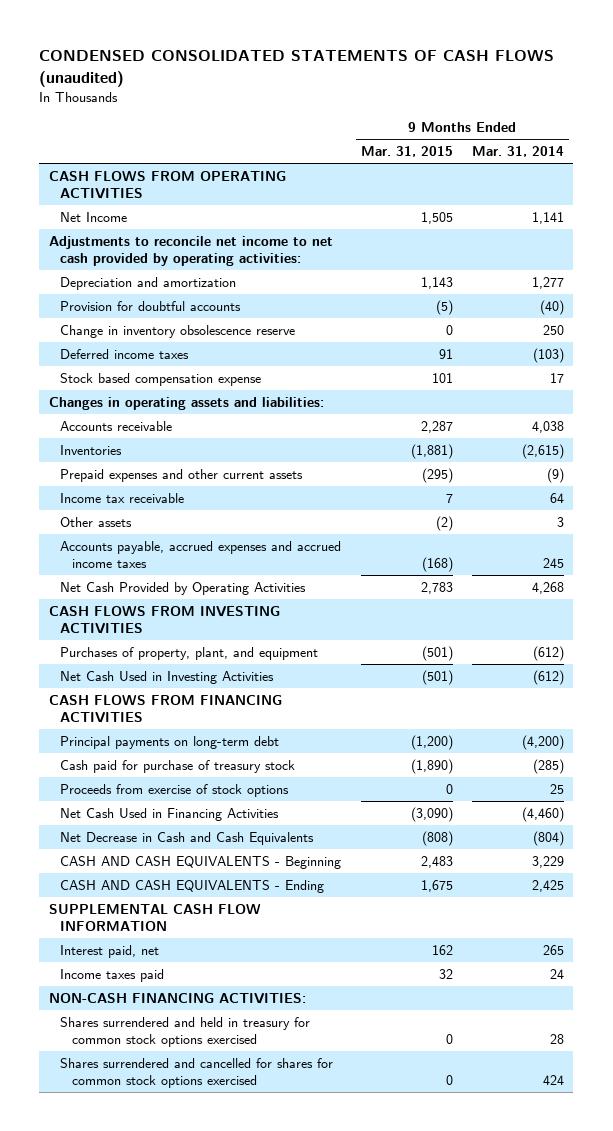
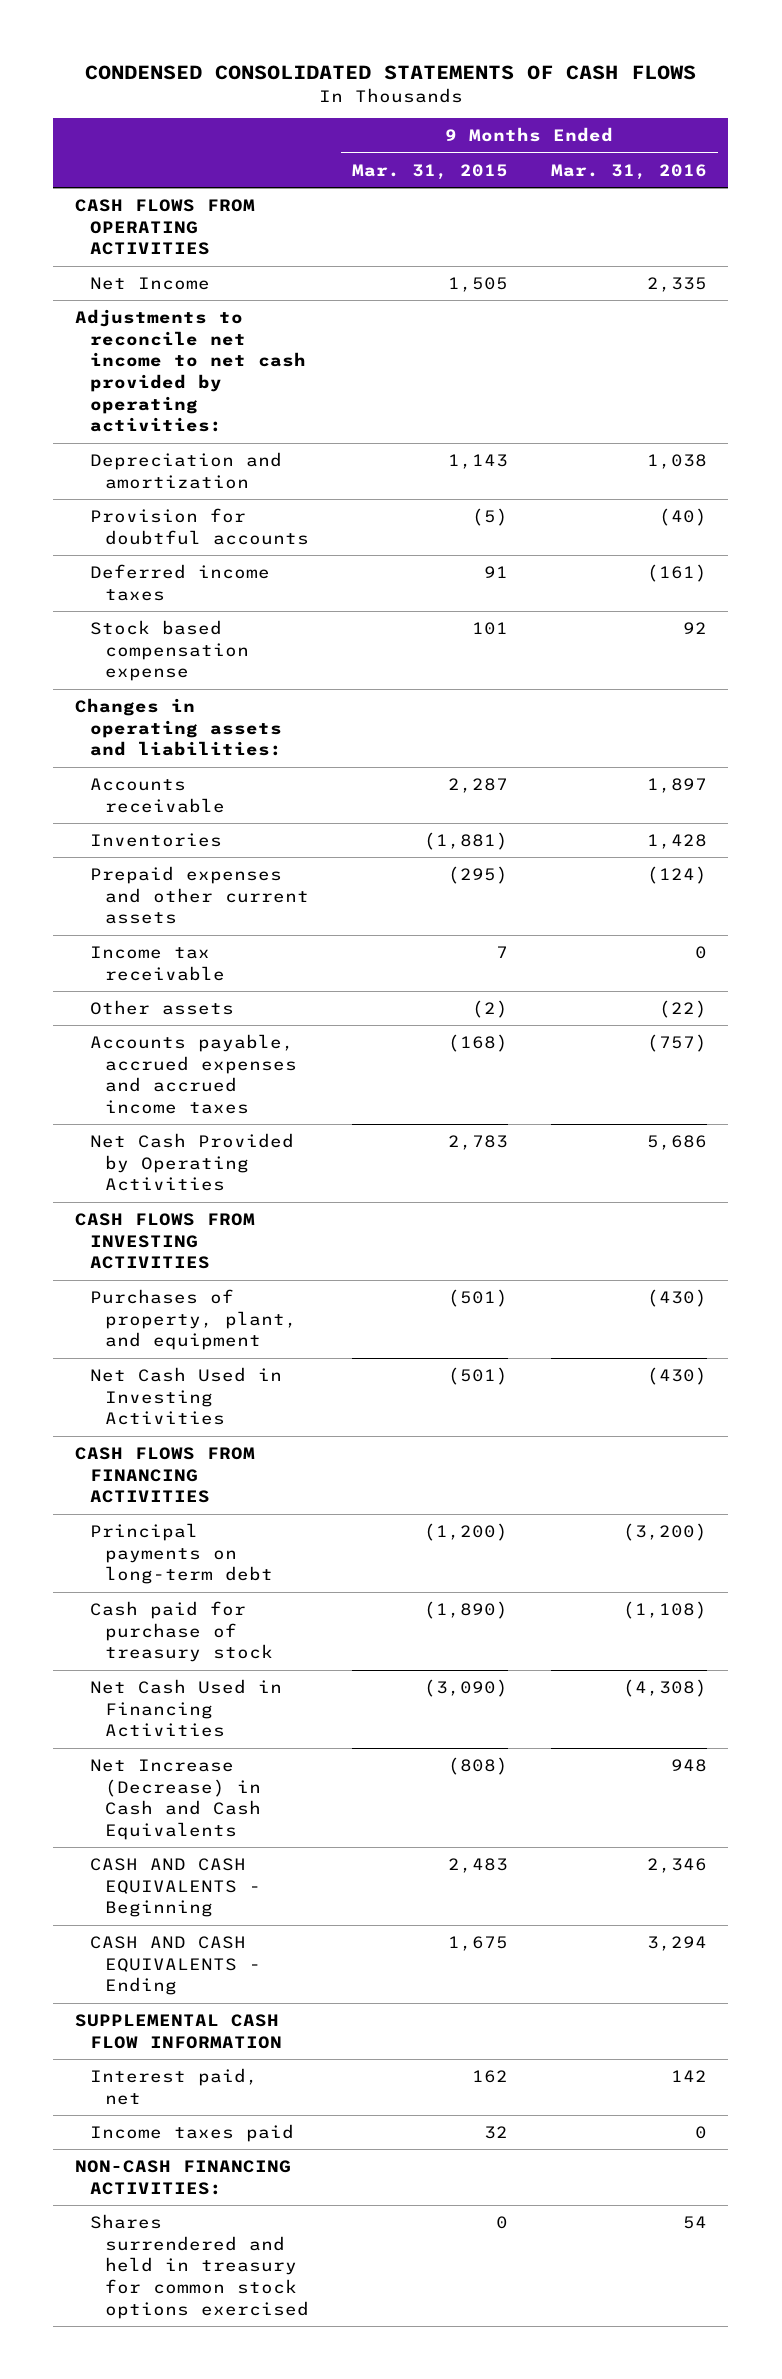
[39,50,555,87] CONDENSED CONSOLIDATED STATEMENTS OF CASH FLOWS (unaudited) -> [84,65,696,81] CONDENSED CONSOLIDATED STATEMENTS OF CASH FLOWS
[471,146,564,158] Mar. 31, 2014 -> none
none -> [550,163,707,180] Mar. 31, 2016
[60,324,296,338] Change in inventory obsolescence reserve -> none
[60,783,290,797] Proceeds from exercise of stock options -> none
[60,831,315,845] Net Decrease in Cash and Cash Equivalents -> [89,1759,261,1840] Net Increase (Decrease) in Cash and Cash Equivalents
[60,1057,334,1088] Shares surrendered and cancelled for shares for common stock options exercised -> none

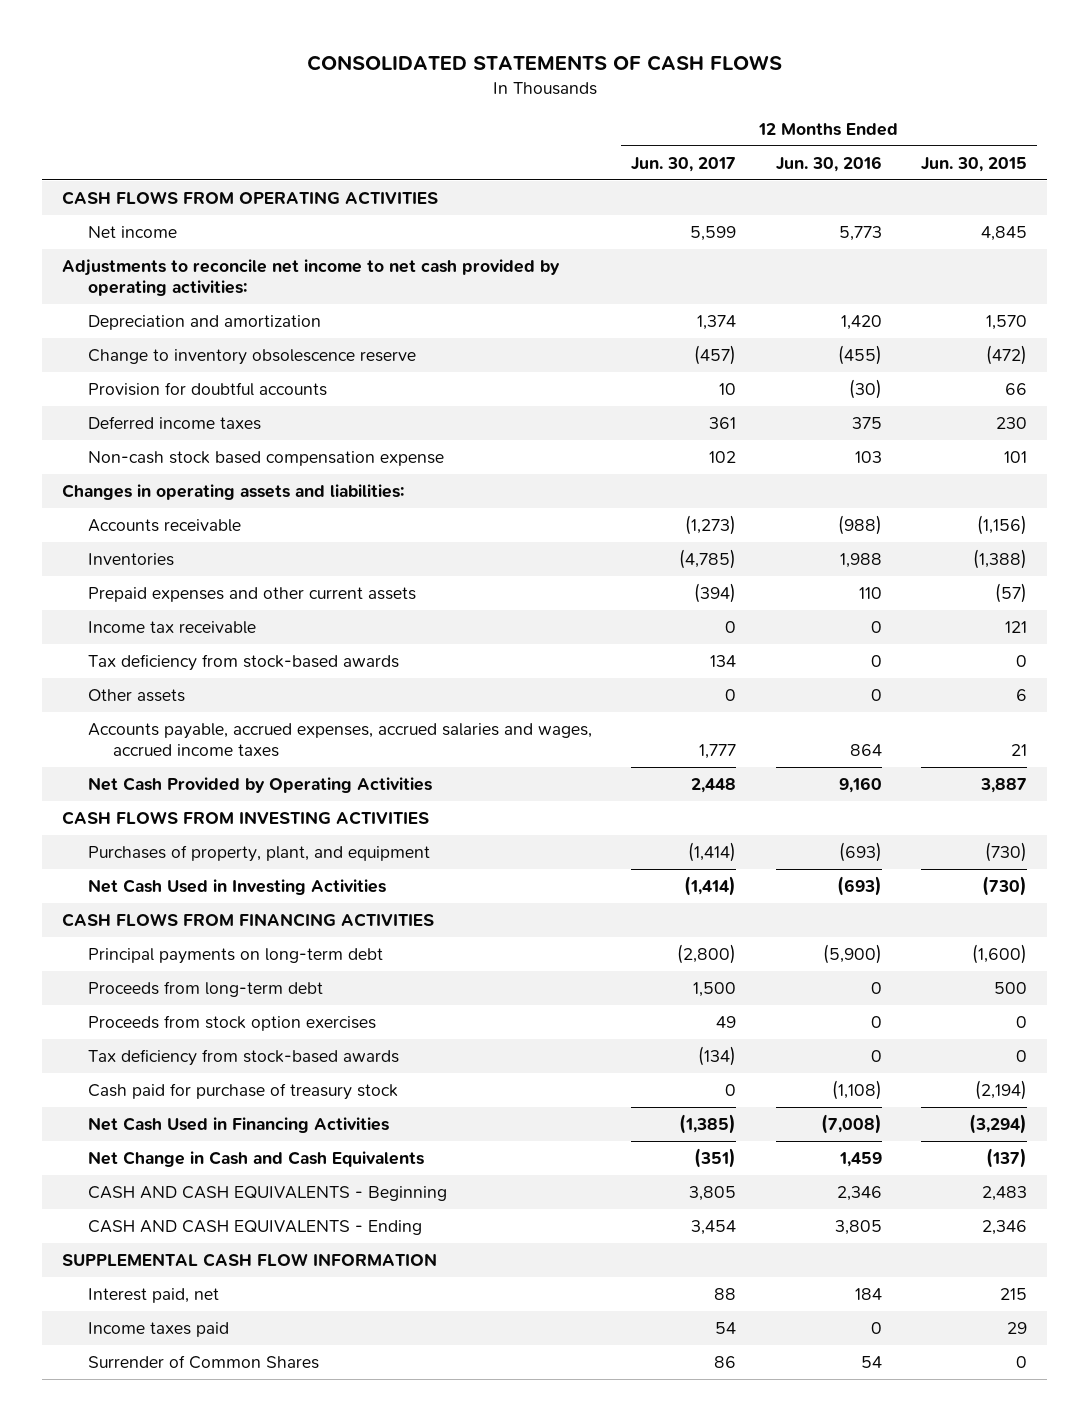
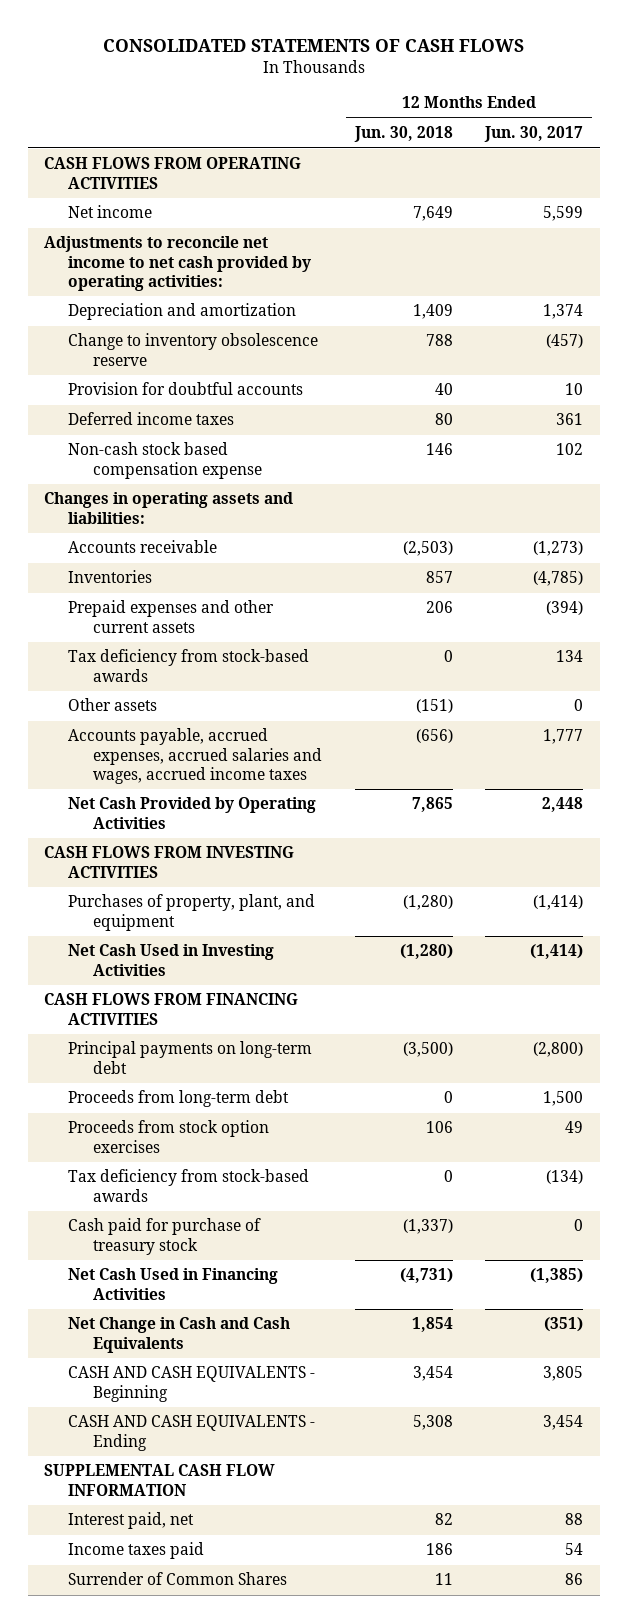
[775,155,882,172] Jun. 30, 2016 -> none
[921,156,1028,172] Jun. 30, 2015 -> none
none -> [353,126,453,143] Jun. 30, 2018
[87,621,256,635] Income tax receivable -> none

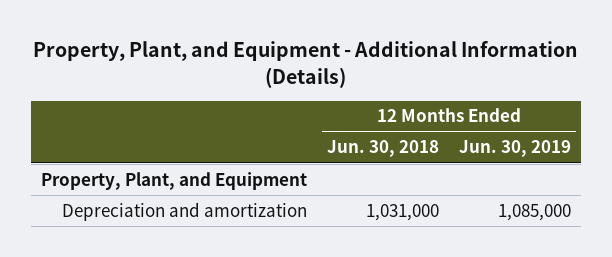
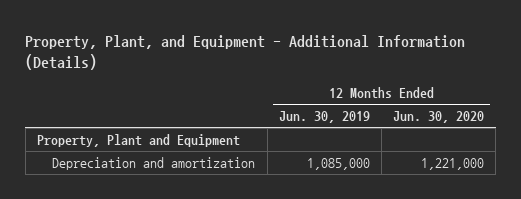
[327,140,440,158] Jun. 30, 2018 -> none
none -> [393,111,485,124] Jun. 30, 2020
[40,171,307,190] Property, Plant, and Equipment -> [37,133,241,147] Property, Plant and Equipment

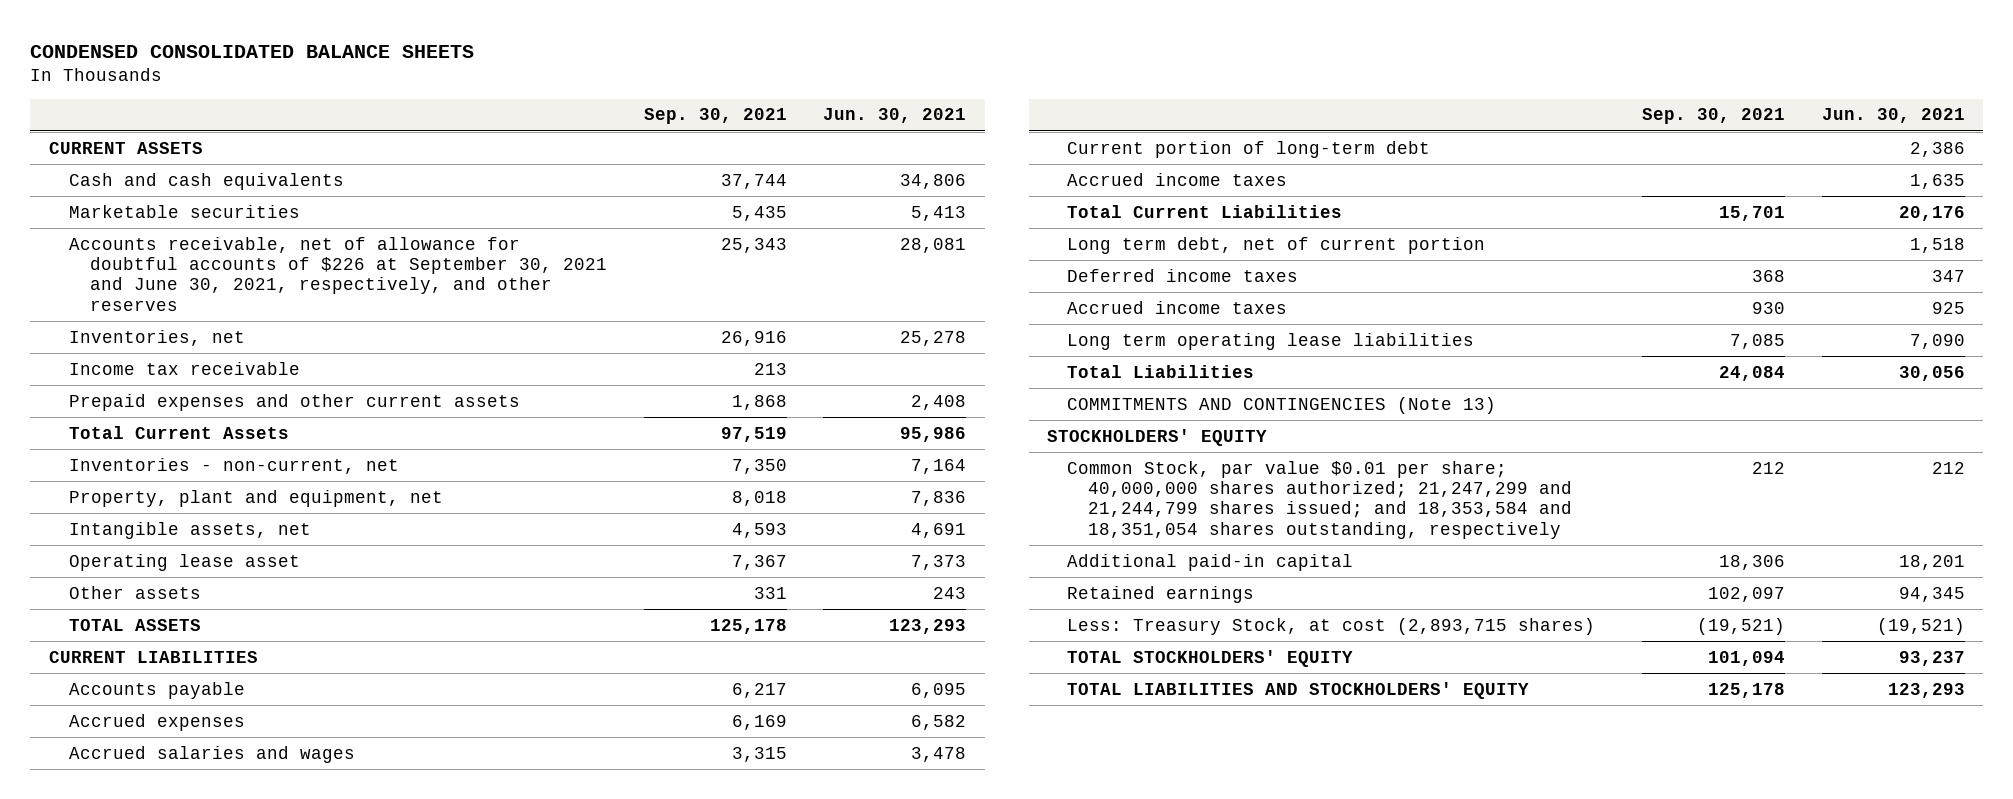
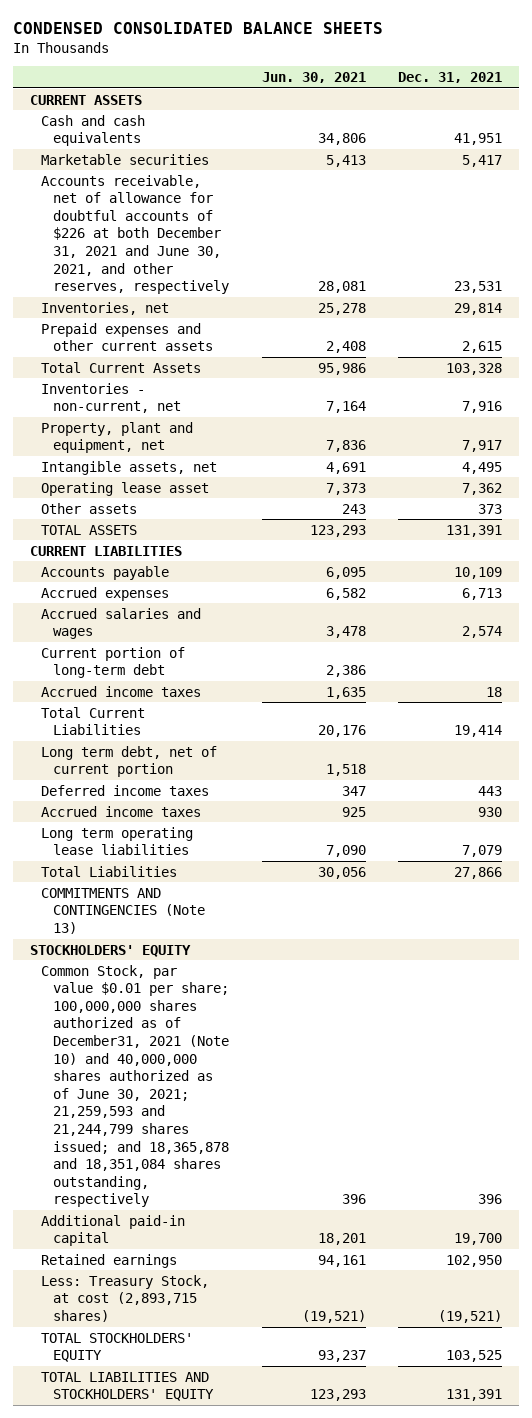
[643,108,787,125] Sep. 30, 2021 -> none
none -> [398,72,503,84] Dec. 31, 2021
[69,236,607,311] Accounts receivable, net of allowance for doubtful accounts of $226 at September 30, 2021 and June 30, 2021, respectively, and other reserves -> [41,174,230,295] Accounts receivable, net of allowance for doubtful accounts of $226 at both December 31, 2021 and June 30, 2021, and other reserves, respectively
[69,361,301,375] Income tax receivable -> none
[1067,460,1573,539] Common Stock, par value $0.01 per share; 40,000,000 shares authorized; 21,247,299 and 21,244,799 shares issued; and 18,353,584 and 18,351,054 shares outstanding, respectively -> [41,964,230,1208] Common Stock, par value $0.01 per share; 100,000,000 shares authorized as of December31, 2021 (Note 10) and 40,000,000 shares authorized as of June 30, 2021; 21,259,593 and 21,244,799 shares issued; and 18,365,878 and 18,351,084 shares outstanding, respectively
[1931,461,1965,474] 212 -> [341,1194,366,1205] 396
[1898,586,1965,602] 94,345 -> [317,1254,366,1267] 94,161

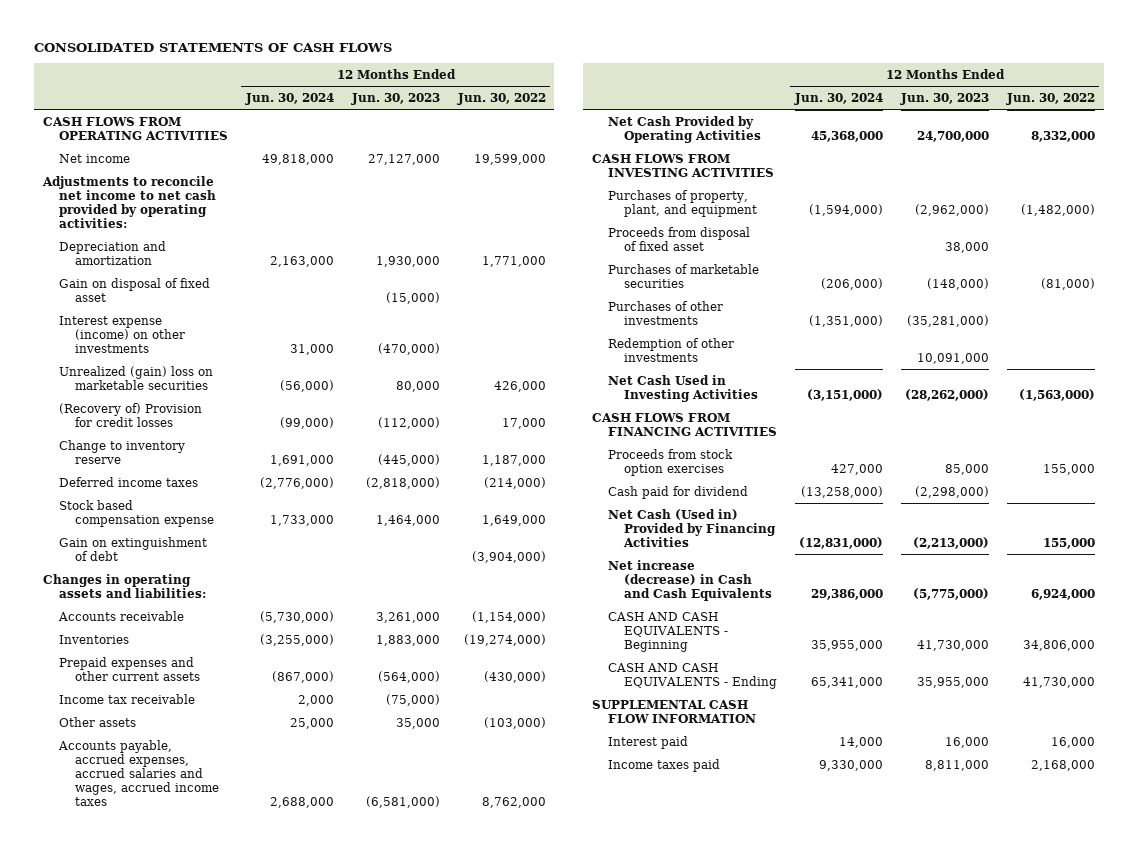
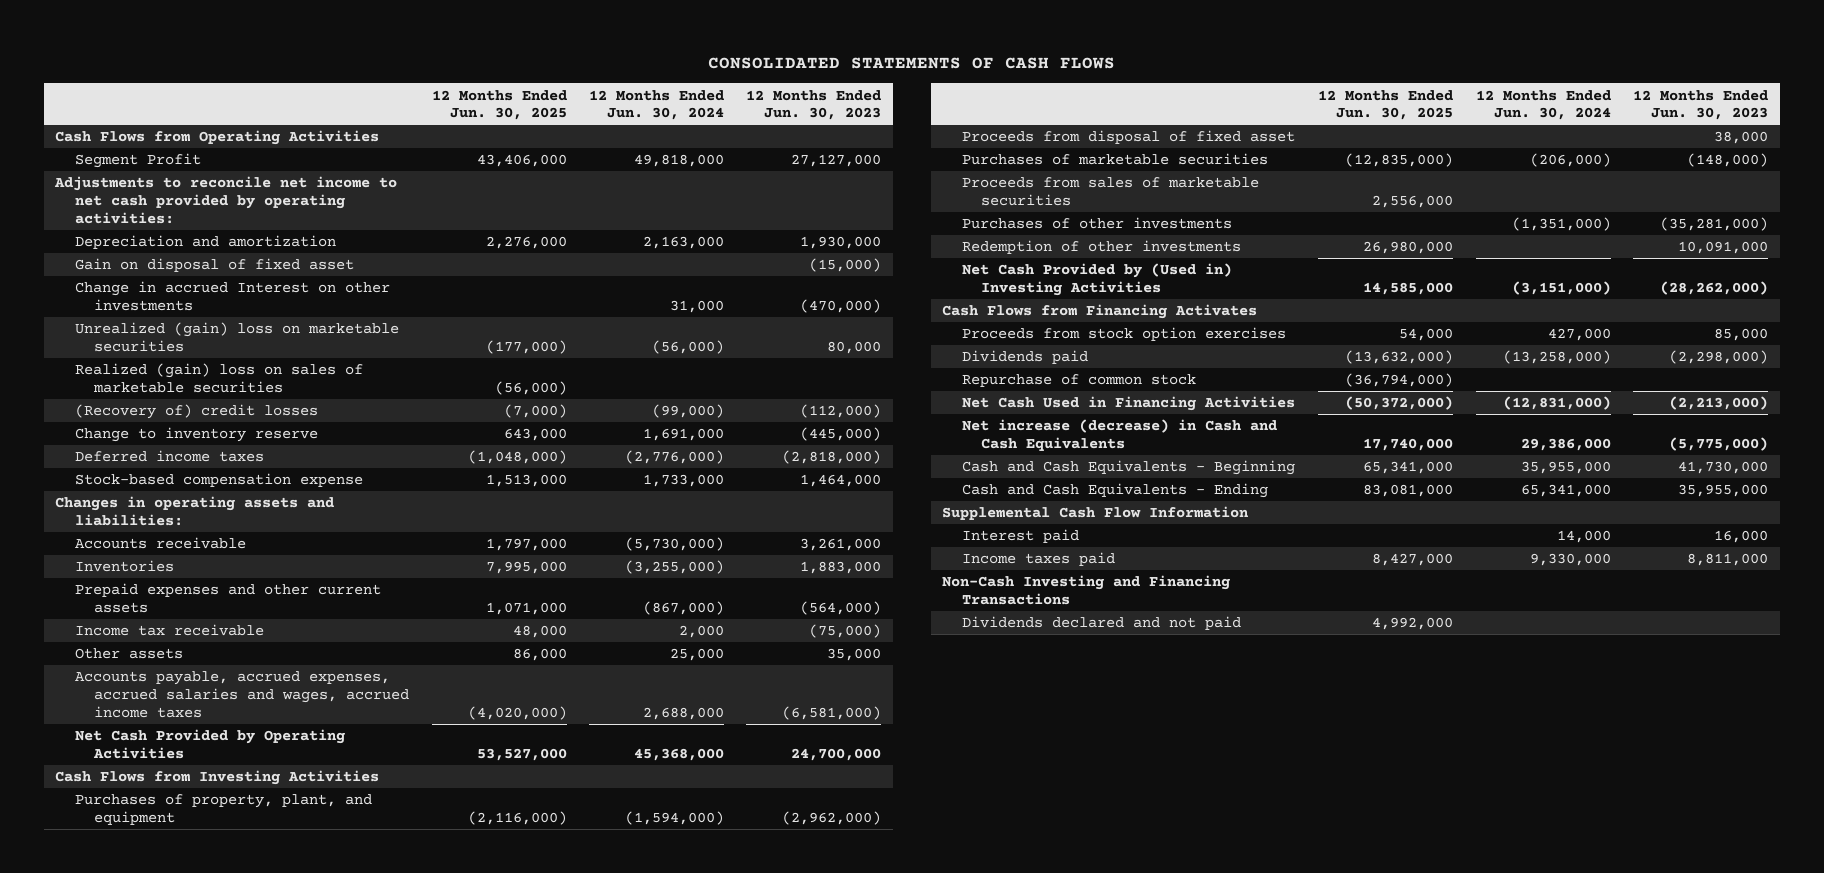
[456,92,546,105] Jun. 30, 2022 -> none
none -> [431,89,567,121] 12 Months Ended Jun. 30, 2025
[42,116,228,140] CASH FLOWS FROM OPERATING ACTIVITIES -> [55,130,380,146] Cash Flows from Operating Activities
[58,153,130,163] Net income -> [74,153,201,169] Segment Profit
[58,315,185,353] Interest expense (income) on other investments -> [74,281,390,311] Change in accrued Interest on other investments
none -> [74,363,363,393] Realized (gain) loss on sales of marketable securities
[58,402,202,427] (Recovery of) Provision for credit losses -> [74,404,318,420] (Recovery of) credit losses
[58,536,207,561] Gain on extinguishment of debt -> none
[58,499,214,527] Stock based compensation expense -> [74,473,363,488] Stock-based compensation expense
[591,153,774,177] CASH FLOWS FROM INVESTING ACTIVITIES -> [55,770,380,786] Cash Flows from Investing Activities
none -> [961,177,1259,206] Proceeds from sales of marketable securities
[607,374,758,402] Net Cash Used in Investing Activities -> [961,263,1232,296] Net Cash Provided by (Used in) Investing Activities
[591,412,777,436] CASH FLOWS FROM FINANCING ACTIVITIES -> [942,304,1258,320] Cash Flows from Financing Activates
[607,485,748,499] Cash paid for dividend -> [961,350,1088,365] Dividends paid
none -> [961,374,1196,388] Repurchase of common stock
[607,508,776,547] Net Cash (Used in) Provided by Financing Activities -> [961,396,1295,412] Net Cash Used in Financing Activities
[607,611,728,652] CASH AND CASH EQUIVALENTS - Beginning -> [961,460,1295,476] Cash and Cash Equivalents - Beginning
[607,662,777,689] CASH AND CASH EQUIVALENTS - Ending -> [961,483,1268,499] Cash and Cash Equivalents - Ending
[591,699,756,723] SUPPLEMENTAL CASH FLOW INFORMATION -> [942,506,1250,521] Supplemental Cash Flow Information
none -> [942,575,1231,605] Non-Cash Investing and Financing Transactions
none -> [961,616,1241,631] Dividends declared and not paid

